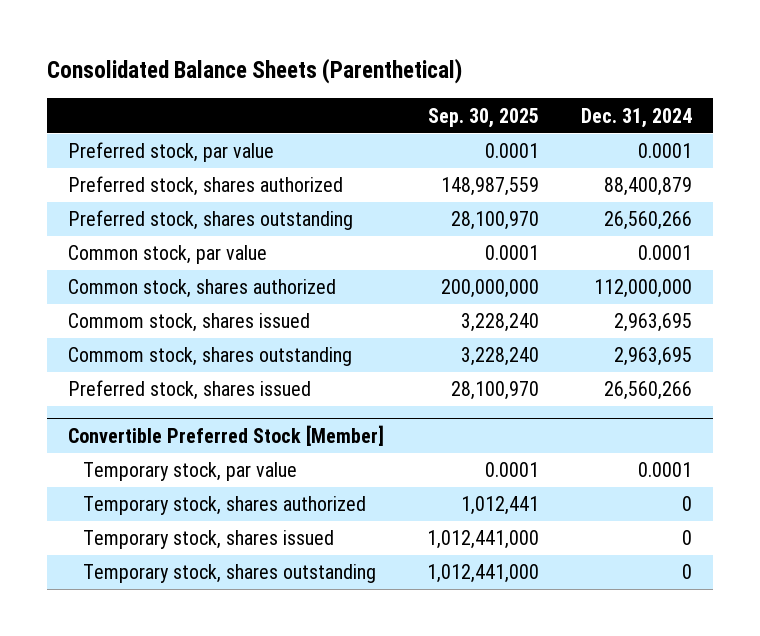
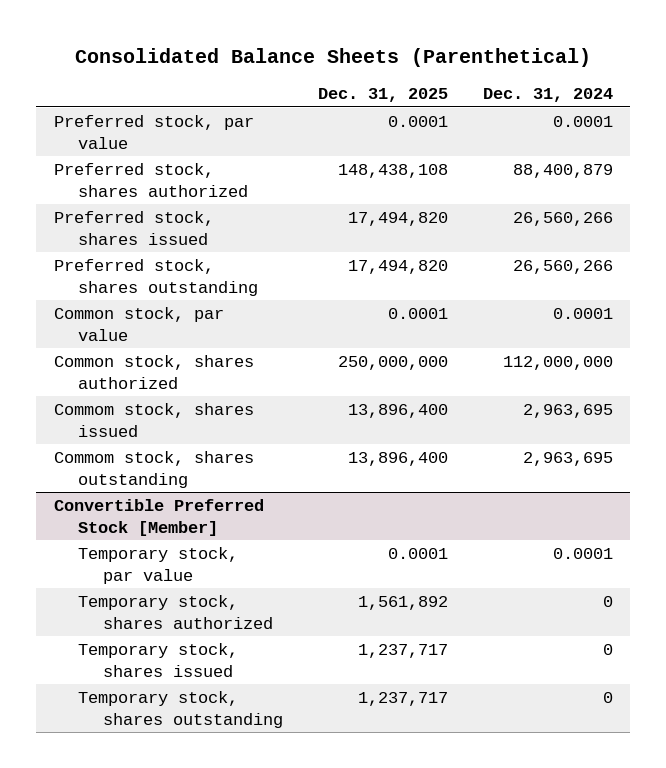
[427,107,539,128] Sep. 30, 2025 -> none
none -> [317,88,448,103] Dec. 31, 2025
[68,380,312,401] Preferred stock, shares issued -> [53,210,214,245] Preferred stock, shares issued

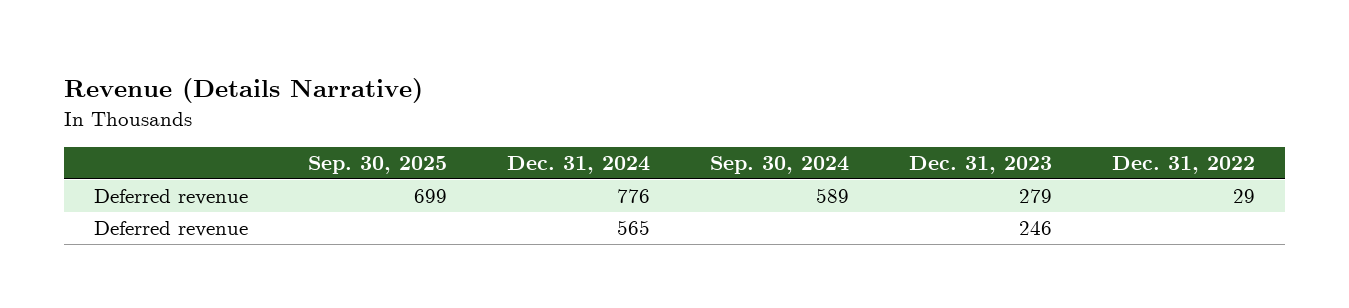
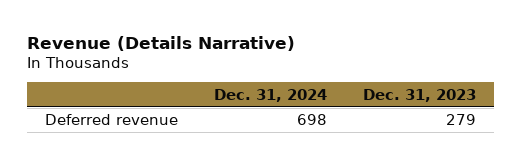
[308,156,448,175] Sep. 30, 2025 -> none
[709,156,849,175] Sep. 30, 2024 -> none
[1111,156,1255,175] Dec. 31, 2022 -> none
[94,221,249,238] Deferred revenue -> none
[616,189,650,204] 776 -> [296,114,327,126] 698

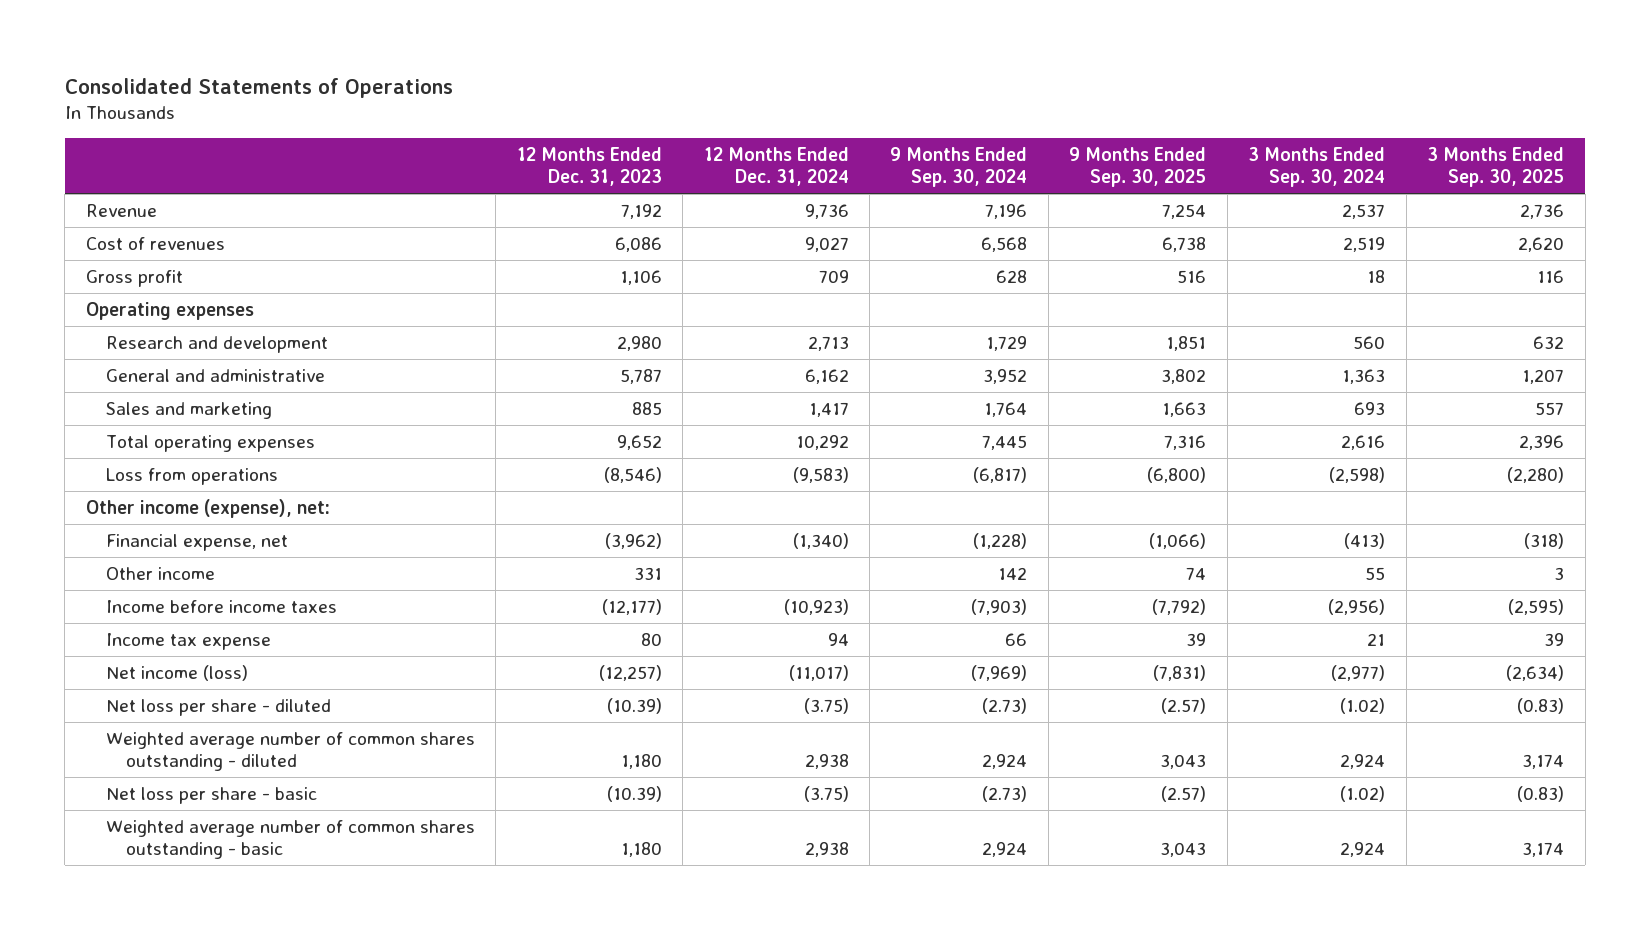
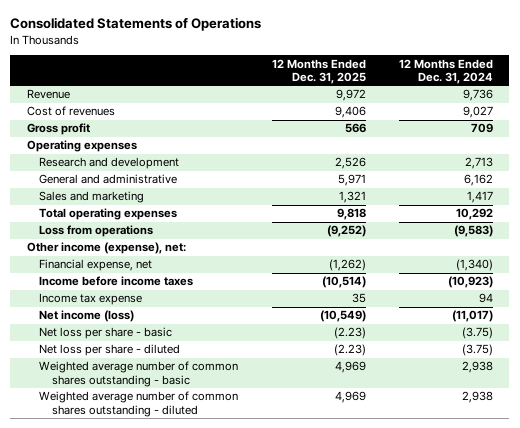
[516,147,662,186] 12 Months Ended Dec. 31, 2023 -> none
[890,147,1028,187] 9 Months Ended Sep. 30, 2024 -> none
[1069,147,1207,187] 9 Months Ended Sep. 30, 2025 -> none
[1248,147,1386,187] 3 Months Ended Sep. 30, 2024 -> none
[1427,147,1565,187] 3 Months Ended Sep. 30, 2025 -> none
none -> [271,58,366,85] 12 Months Ended Dec. 31, 2025
[105,566,215,580] Other income -> none
[105,698,331,716] Net loss per share - diluted -> [39,344,181,357] Net loss per share - diluted
[105,731,475,771] Weighted average number of common shares outstanding - diluted -> [39,391,239,417] Weighted average number of common shares outstanding - diluted

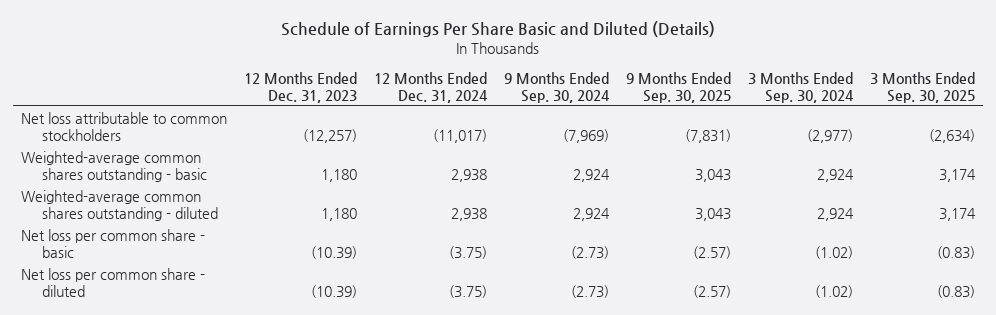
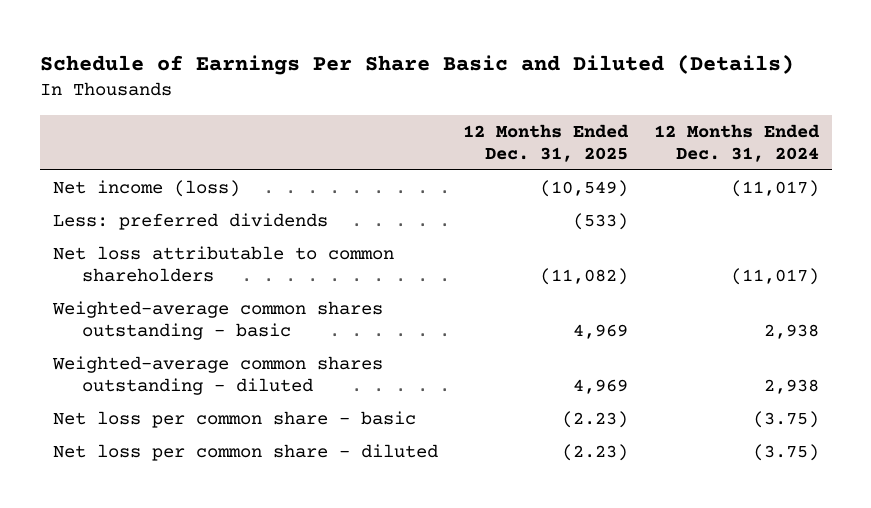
[244,71,358,103] 12 Months Ended Dec. 31, 2023 -> none
[504,71,611,103] 9 Months Ended Sep. 30, 2024 -> none
[626,71,732,103] 9 Months Ended Sep. 30, 2025 -> none
[747,71,854,103] 3 Months Ended Sep. 30, 2024 -> none
[869,71,975,103] 3 Months Ended Sep. 30, 2025 -> none
none -> [463,123,630,162] 12 Months Ended Dec. 31, 2025
[21,111,228,141] Net loss attributable to common stockholders -> [52,179,240,197] Net income (loss)
none -> [52,212,328,230] Less: preferred dividends
none -> [52,245,394,283] Net loss attributable to common shareholders

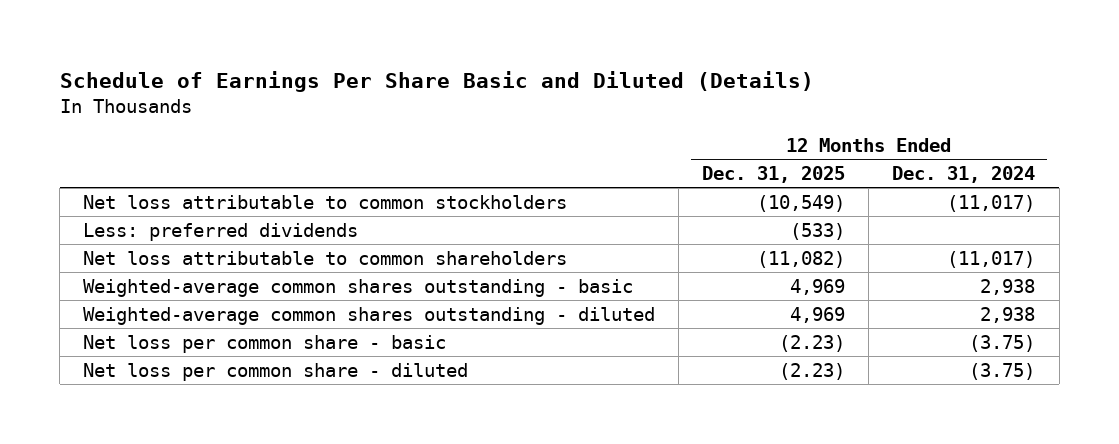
[52,179,240,197] Net income (loss) -> [83,194,568,209] Net loss attributable to common stockholders

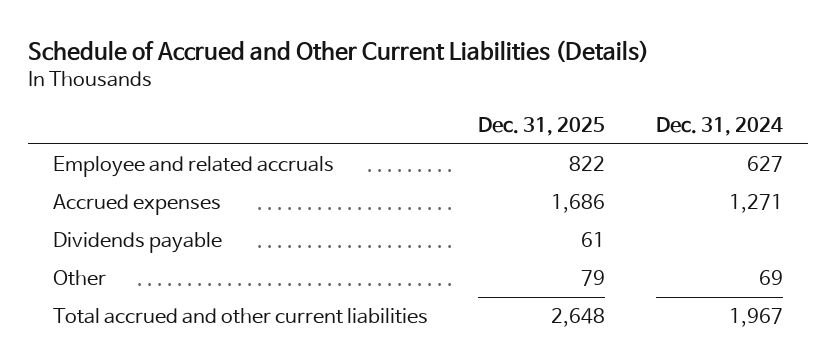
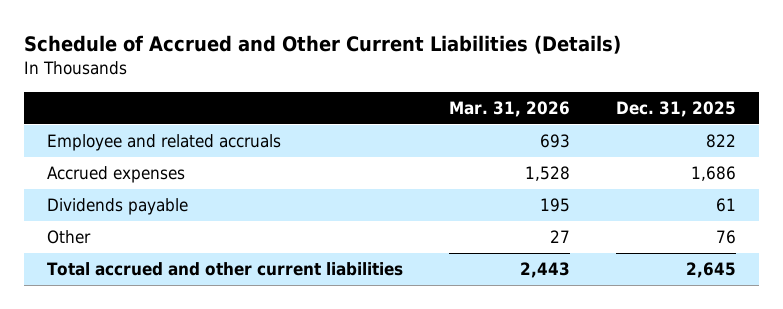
[655,116,783,136] Dec. 31, 2024 -> none
none -> [448,100,570,117] Mar. 31, 2026
[581,270,606,287] 79 -> [715,230,736,245] 76
[551,308,606,328] 2,648 -> [685,262,736,279] 2,645

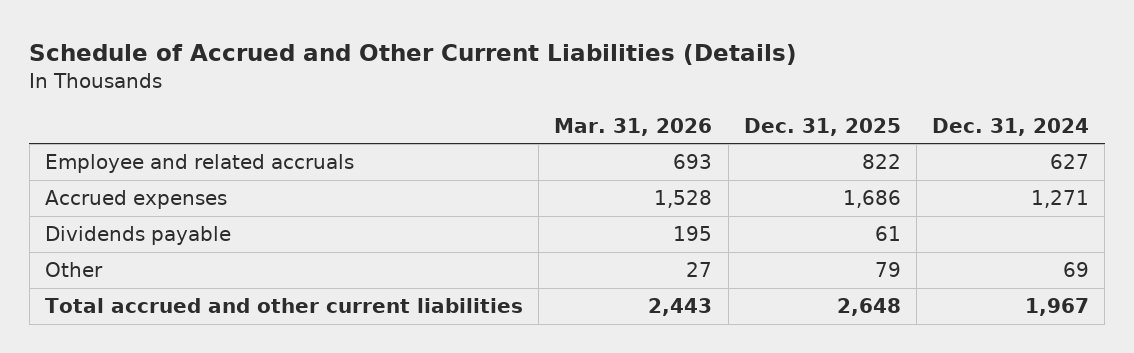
none -> [931,117,1089,136] Dec. 31, 2024
[715,230,736,245] 76 -> [874,262,901,278] 79
[685,262,736,279] 2,645 -> [836,298,901,317] 2,648

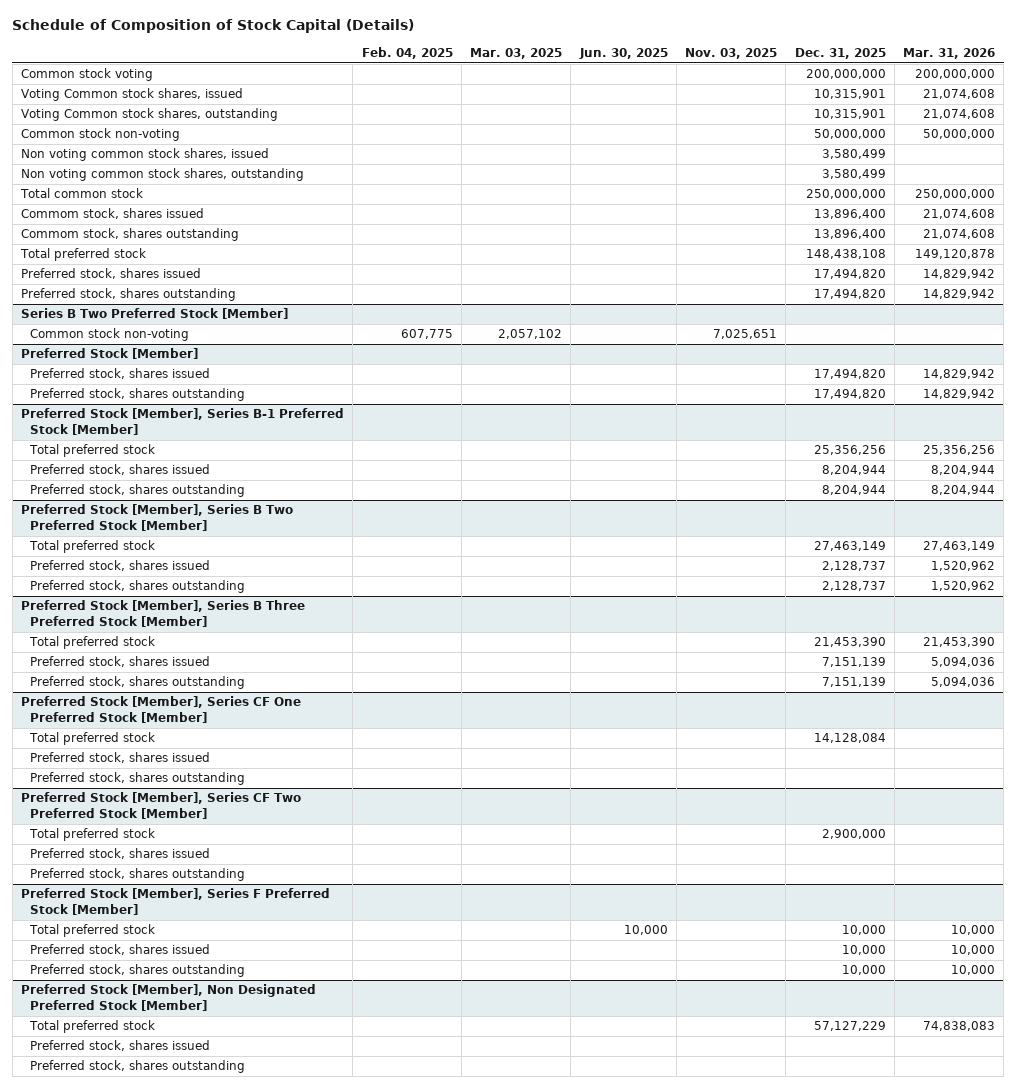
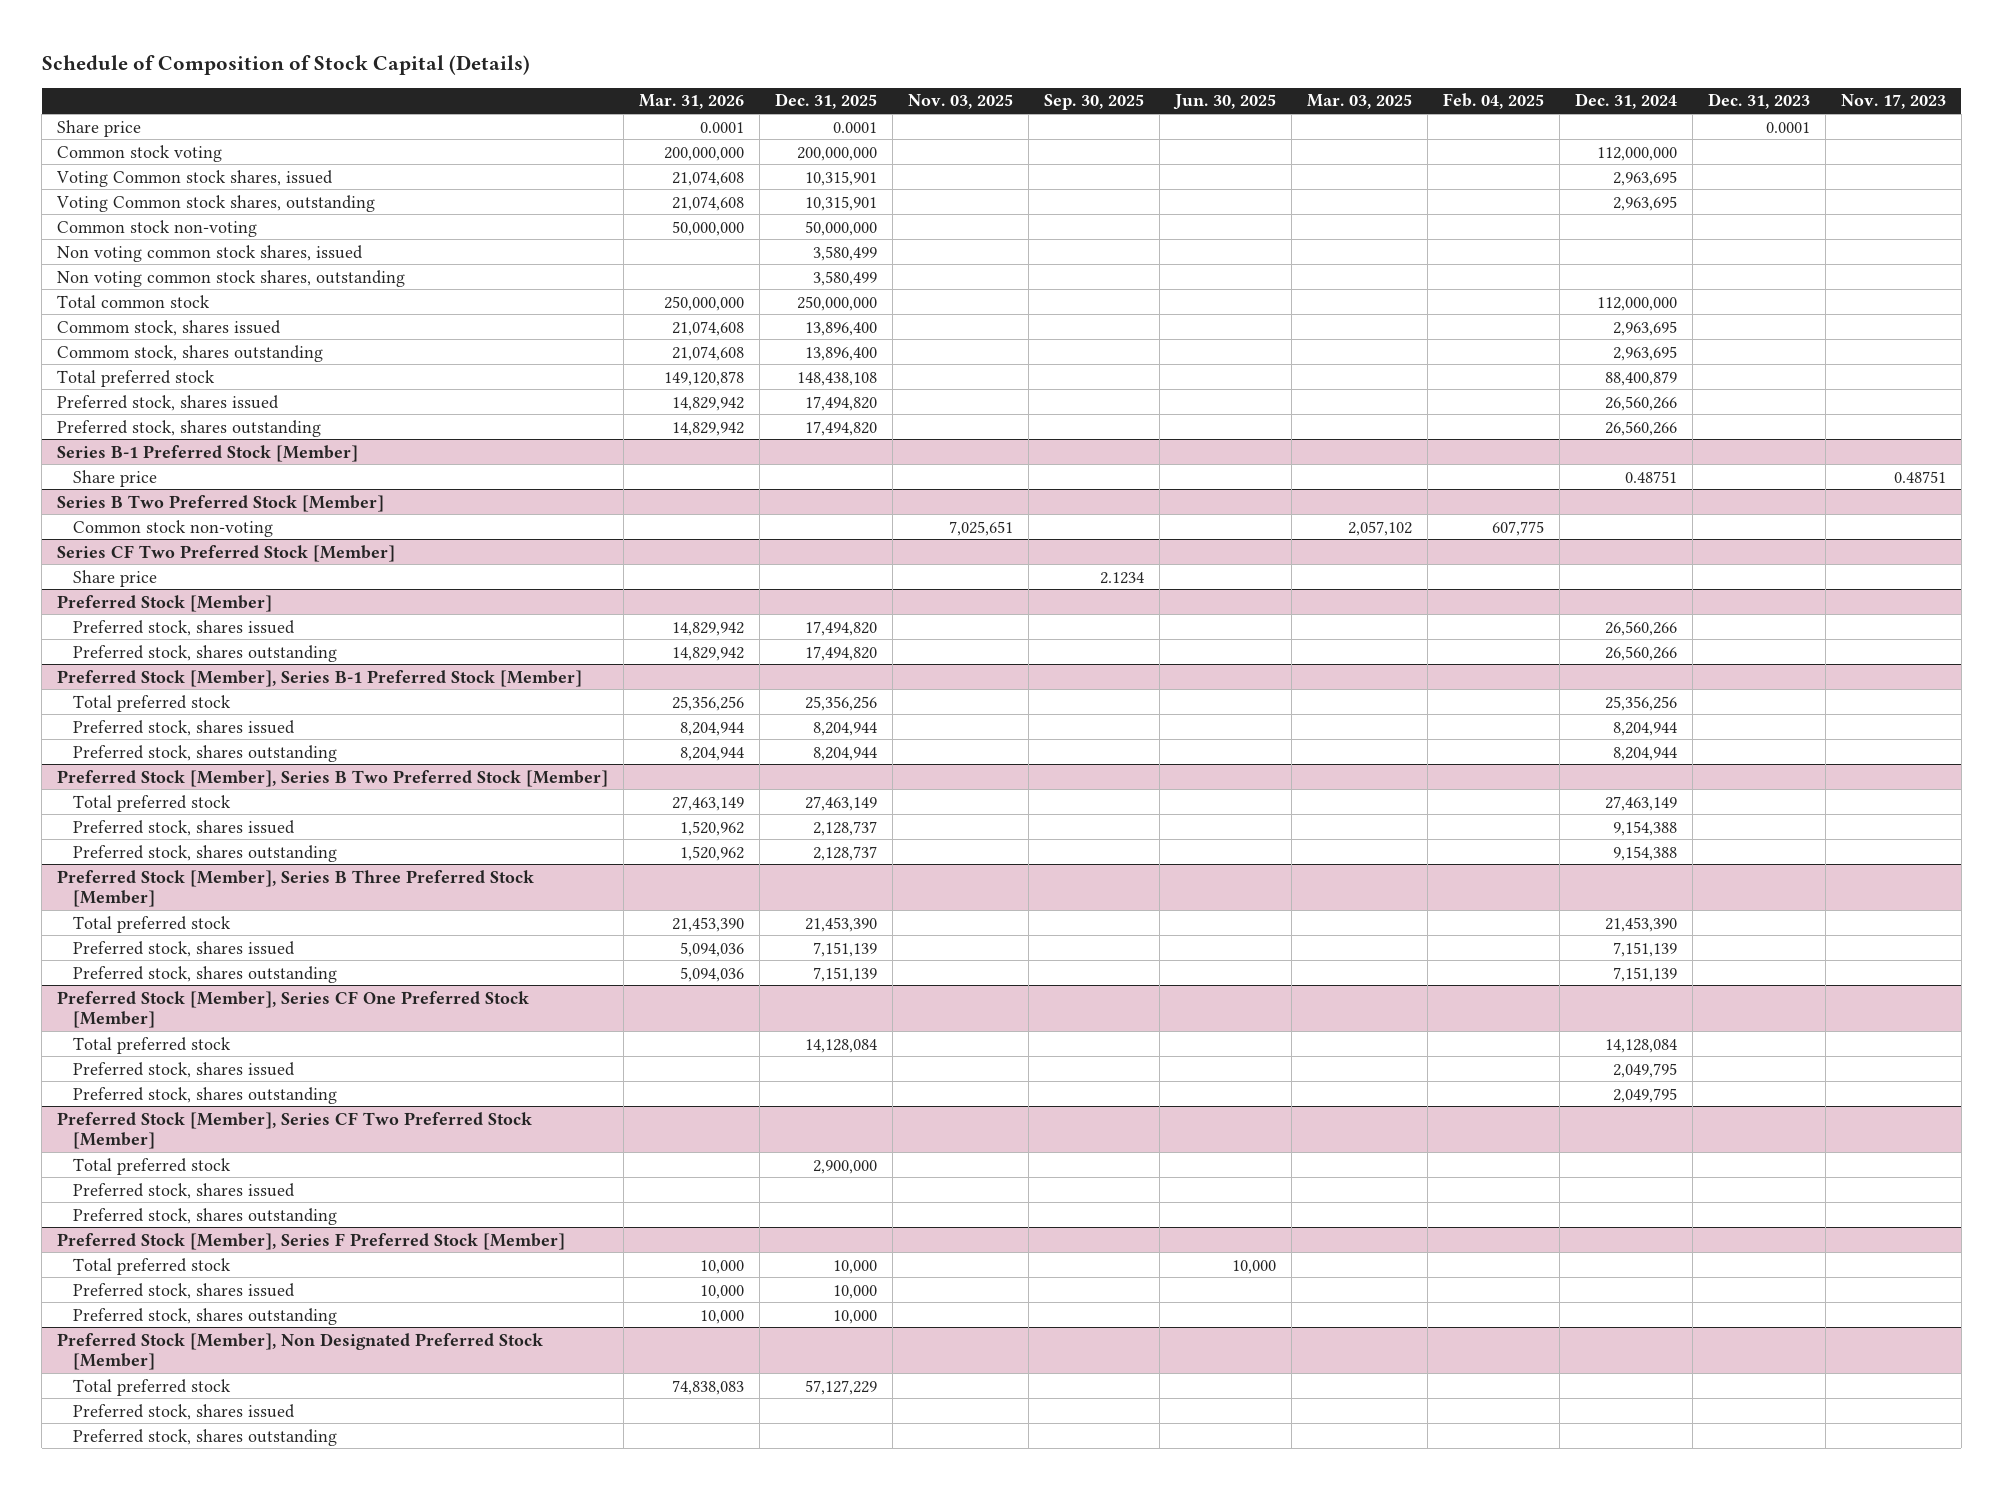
none -> [1044,94,1145,111] Sep. 30, 2025
none -> [1574,93,1677,110] Dec. 31, 2024
none -> [1707,93,1810,110] Dec. 31, 2023
none -> [1840,94,1946,110] Nov. 17, 2023
none -> [57,119,142,137] Share price
none -> [57,444,359,462] Series B-1 Preferred Stock [Member]
none -> [72,469,157,487] Share price
none -> [57,544,396,562] Series CF Two Preferred Stock [Member]
none -> [72,569,157,587] Share price

